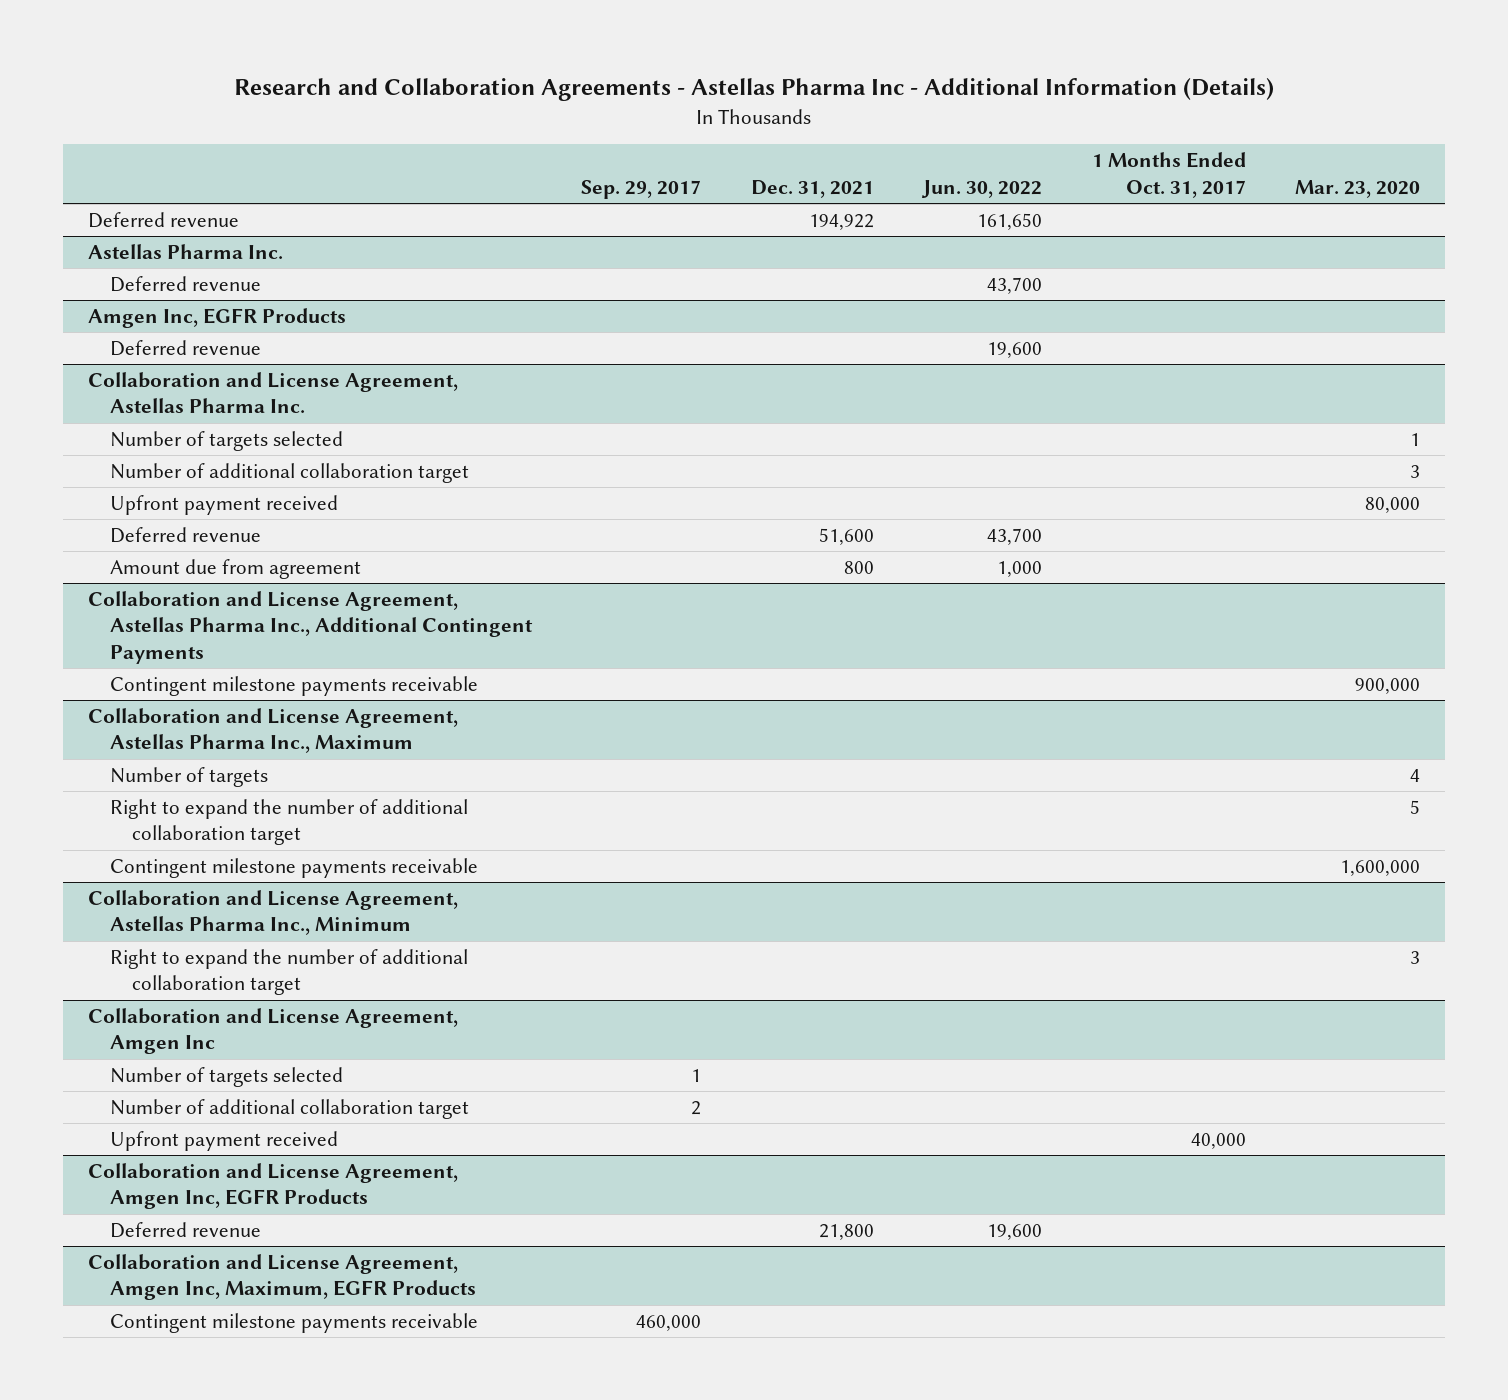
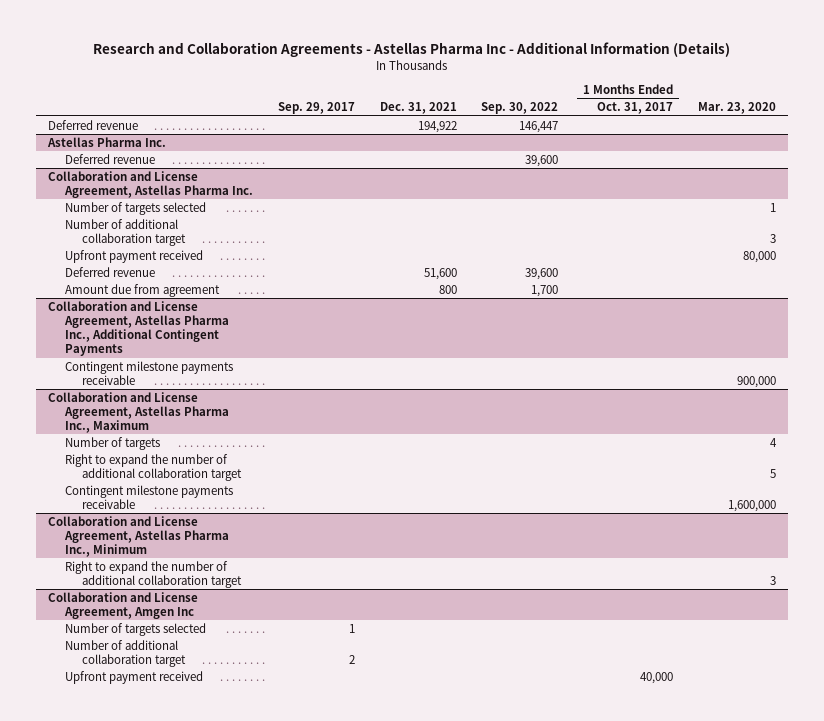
[921,179,1043,198] Jun. 30, 2022 -> none
none -> [481,102,559,115] Sep. 30, 2022
[87,307,346,328] Amgen Inc, EGFR Products -> none
[109,339,261,356] Deferred revenue -> none
[87,1162,458,1210] Collaboration and License Agreement, Amgen Inc, EGFR Products -> none
[109,1221,261,1238] Deferred revenue -> none
[87,1253,476,1301] Collaboration and License Agreement, Amgen Inc, Maximum, EGFR Products -> none
[109,1312,478,1333] Contingent milestone payments receivable -> none

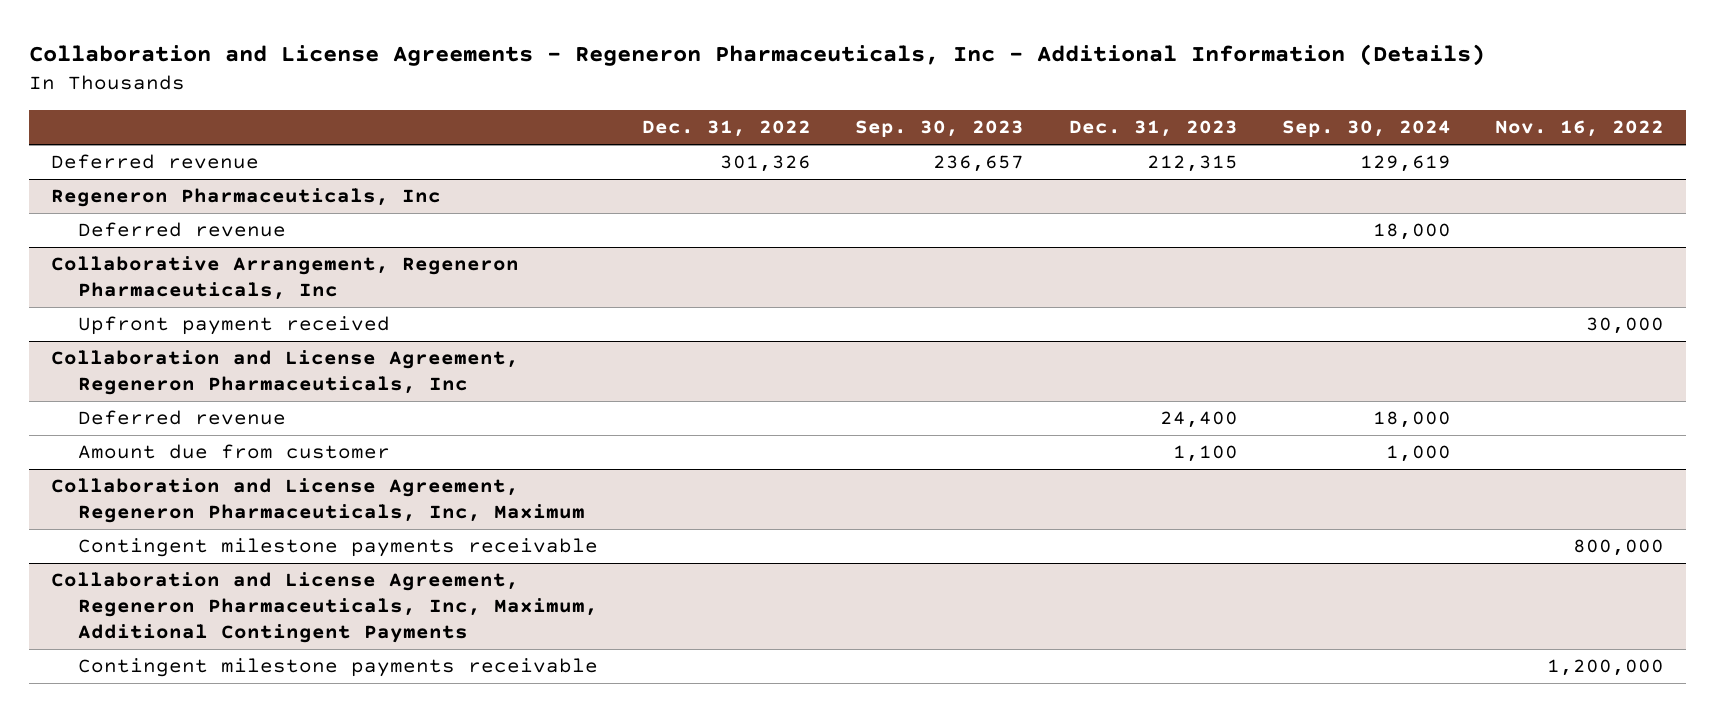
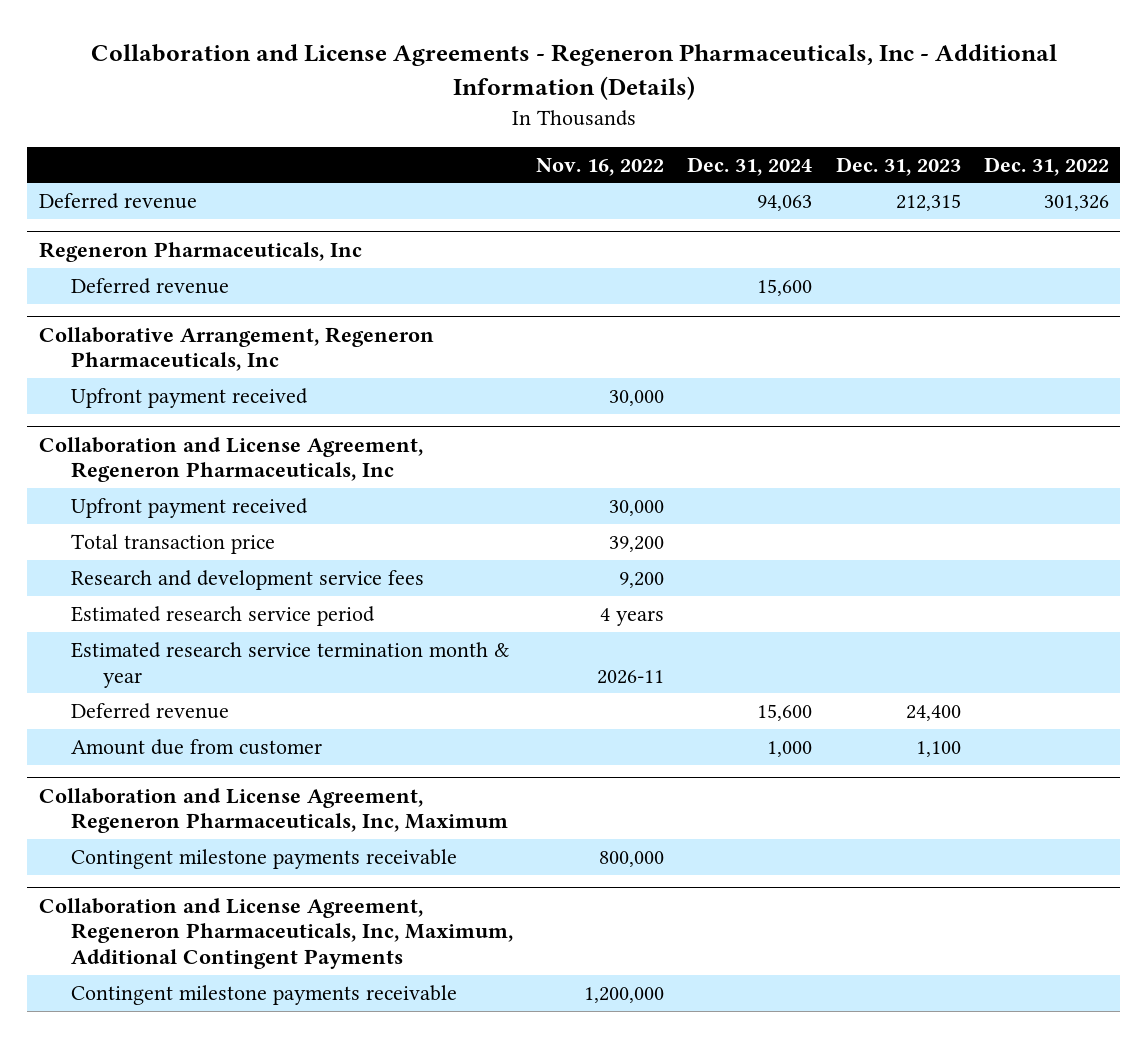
[855,120,1025,138] Sep. 30, 2023 -> none
[1281,120,1451,138] Sep. 30, 2024 -> none
none -> [687,156,813,176] Dec. 31, 2024
none -> [70,498,308,519] Upfront payment received
none -> [70,534,275,555] Total transaction price
none -> [70,570,424,591] Research and development service fees
none -> [70,606,375,627] Estimated research service period
none -> [70,642,510,688] Estimated research service termination month & year

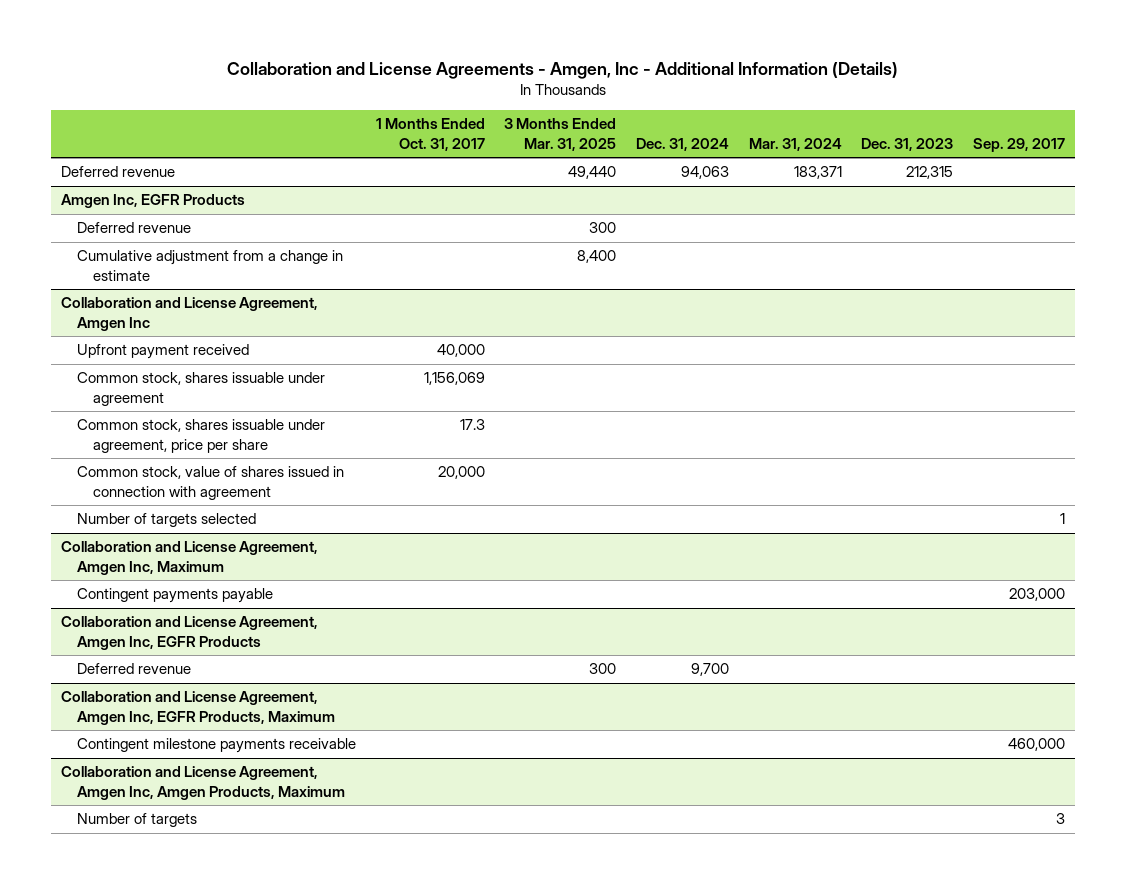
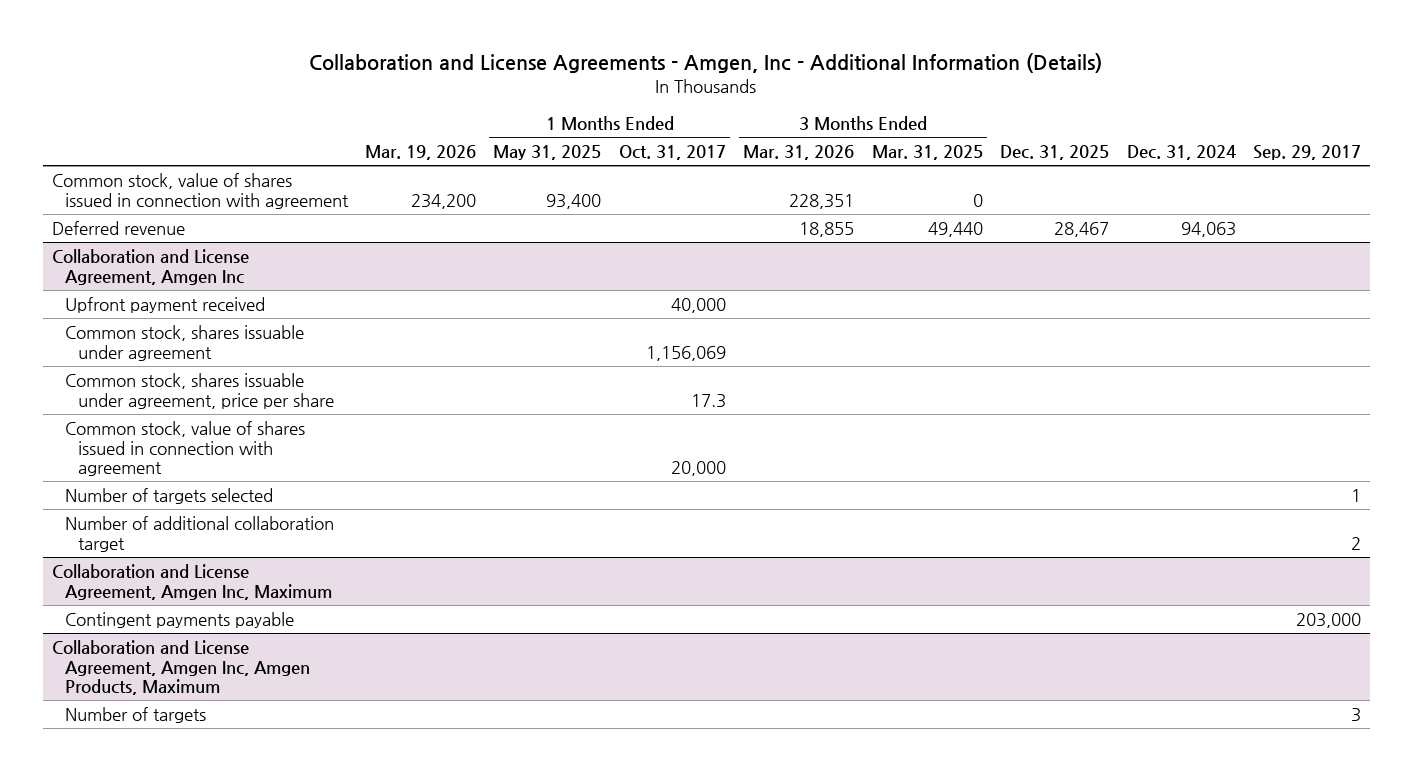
[748,137,842,151] Mar. 31, 2024 -> none
[861,137,954,151] Dec. 31, 2023 -> none
none -> [365,145,477,161] Mar. 19, 2026
none -> [493,145,602,161] May 31, 2025
none -> [743,145,855,161] Mar. 31, 2026
none -> [1000,145,1110,161] Dec. 31, 2025
none -> [51,173,349,209] Common stock, value of shares issued in connection with agreement
[61,194,246,209] Amgen Inc, EGFR Products -> none
[76,222,191,234] Deferred revenue -> none
[76,250,343,281] Cumulative adjustment from a change in estimate -> none
none -> [64,516,334,552] Number of additional collaboration target
[61,616,319,650] Collaboration and License Agreement, Amgen Inc, EGFR Products -> none
[76,663,191,675] Deferred revenue -> none
[61,691,335,725] Collaboration and License Agreement, Amgen Inc, EGFR Products, Maximum -> none
[76,738,356,754] Contingent milestone payments receivable -> none

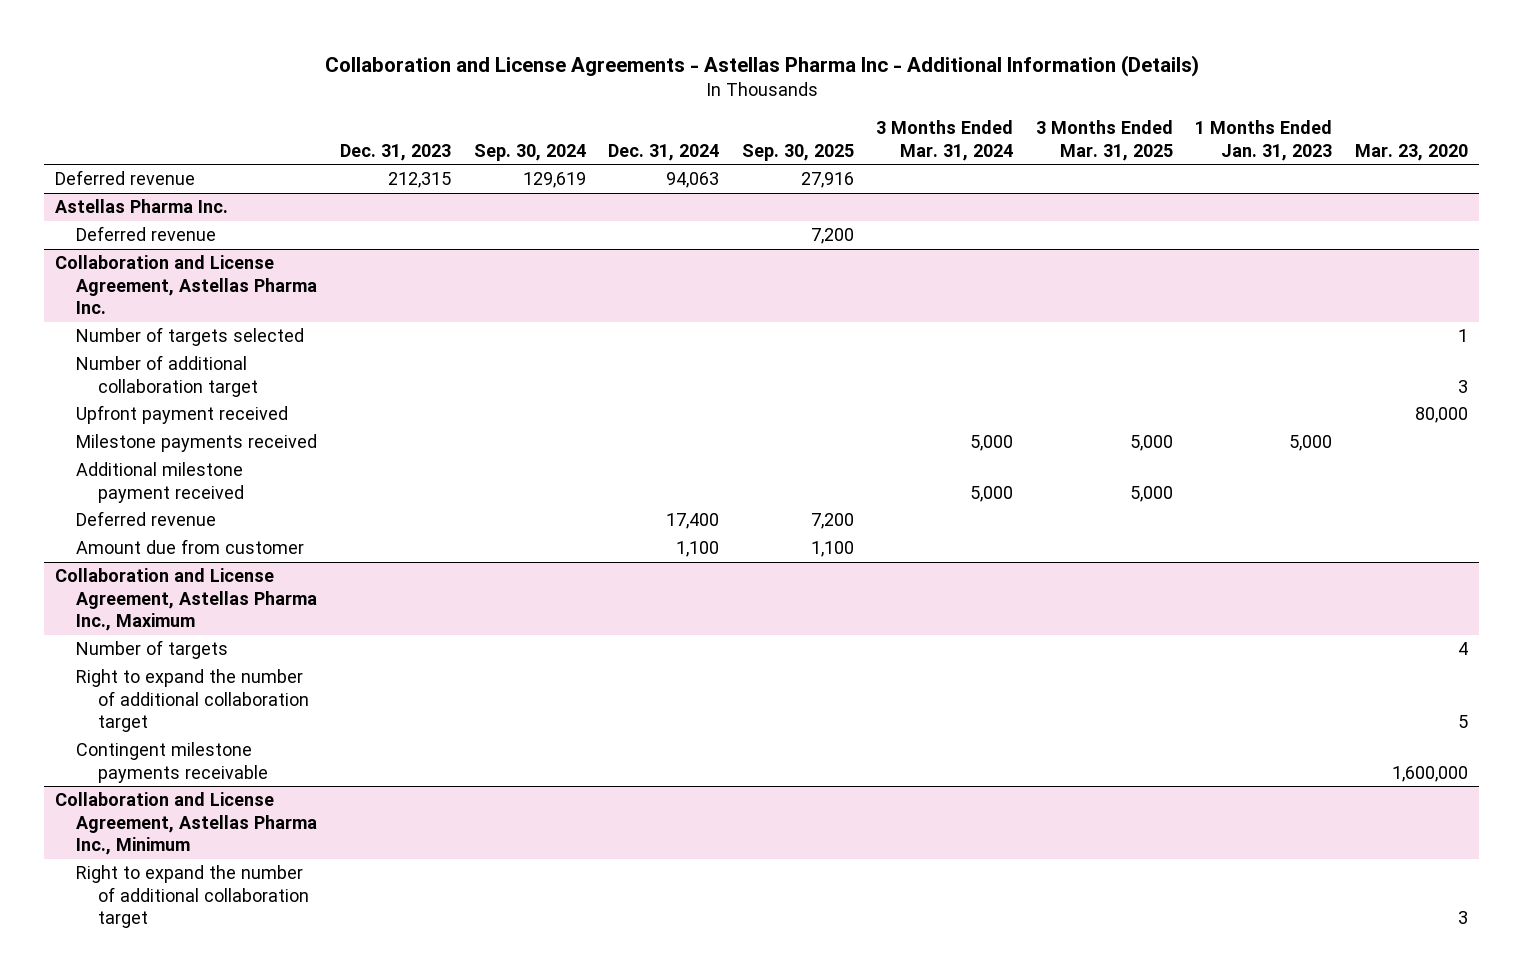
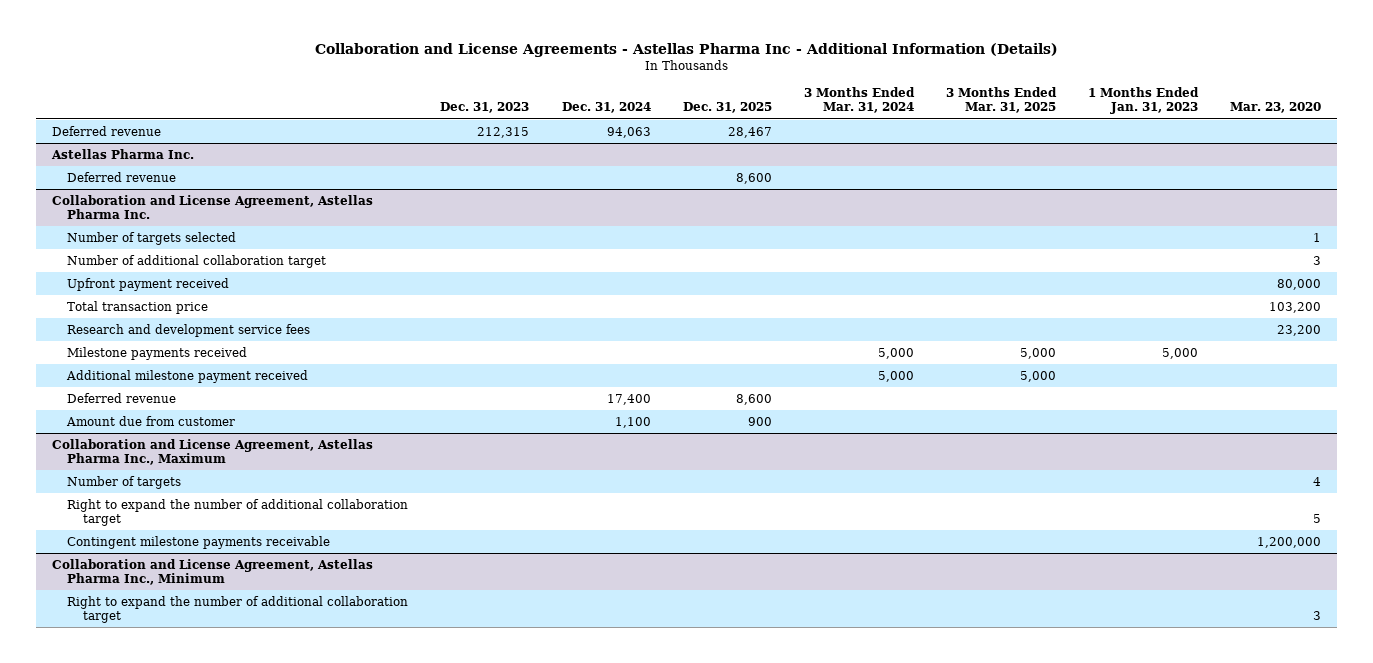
[473,143,586,161] Sep. 30, 2024 -> none
[741,143,854,161] Sep. 30, 2025 -> none
none -> [682,102,772,114] Dec. 31, 2025
none -> [67,300,209,314] Total transaction price
none -> [67,323,311,337] Research and development service fees
[1391,765,1468,782] 1,600,000 -> [1256,536,1321,548] 1,200,000

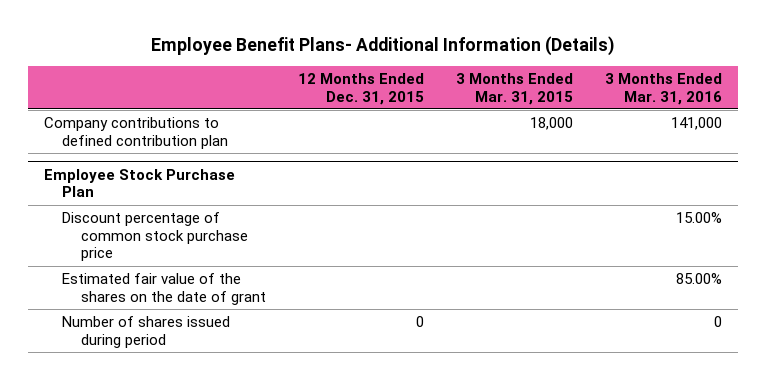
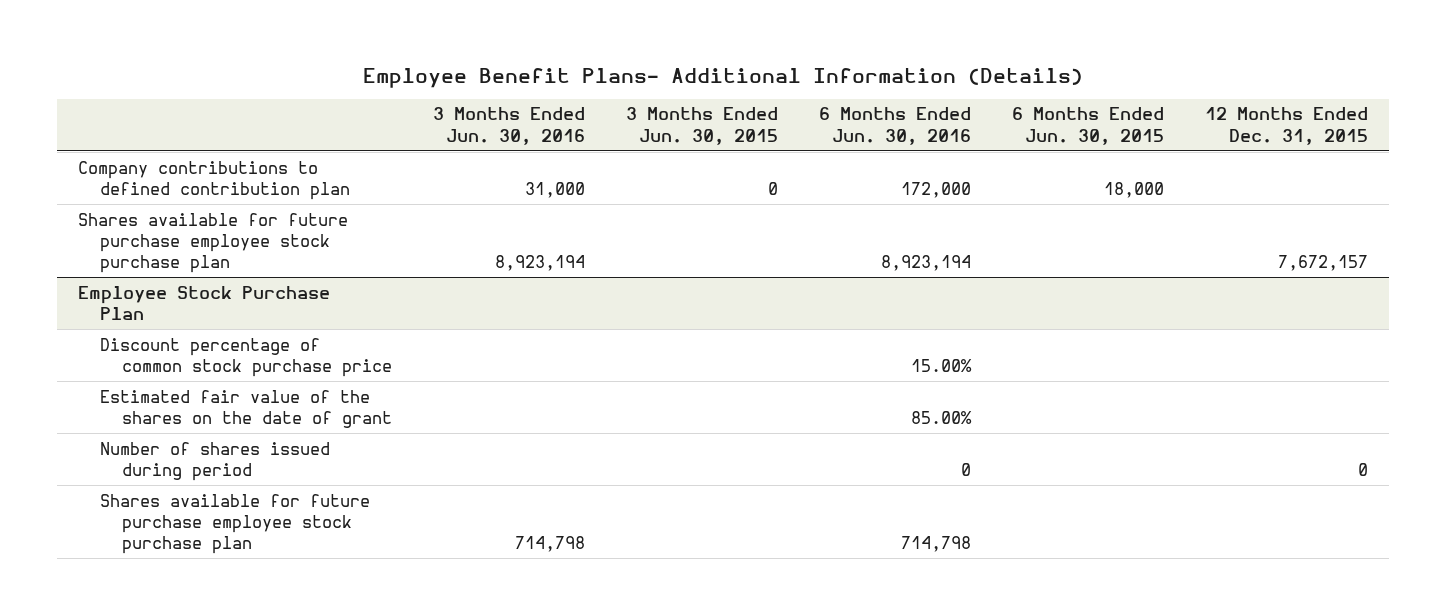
[456,73,574,105] 3 Months Ended Mar. 31, 2015 -> none
[605,73,723,105] 3 Months Ended Mar. 31, 2016 -> none
none -> [433,107,586,145] 3 Months Ended Jun. 30, 2016
none -> [626,107,779,145] 3 Months Ended Jun. 30, 2015
none -> [819,107,972,145] 6 Months Ended Jun. 30, 2016
none -> [1012,107,1165,145] 6 Months Ended Jun. 30, 2015
none -> [77,212,348,274] Shares available for future purchase employee stock purchase plan
none -> [100,493,371,555] Shares available for future purchase employee stock purchase plan

